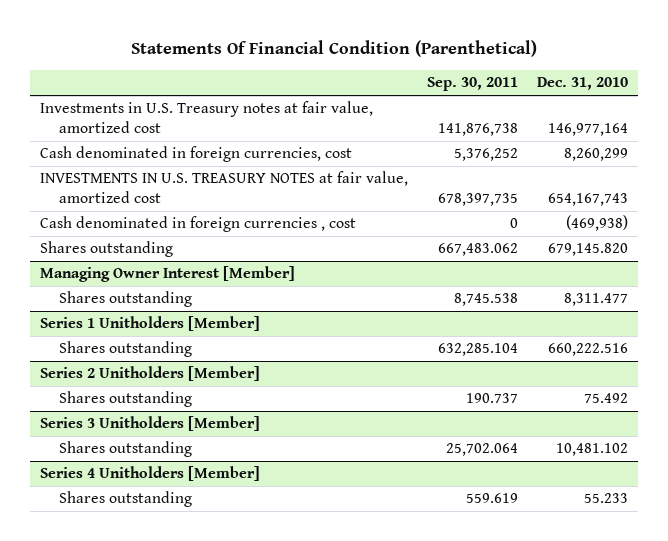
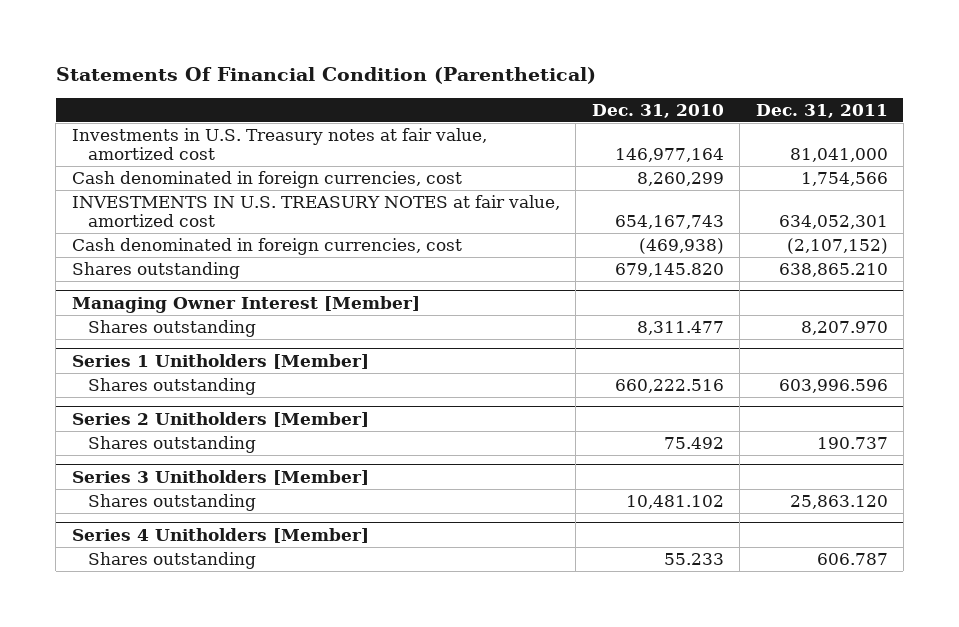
[427,77,519,92] Sep. 30, 2011 -> none
none -> [755,103,888,118] Dec. 31, 2011
[39,216,356,233] Cash denominated in foreign currencies , cost -> [71,237,462,255] Cash denominated in foreign currencies, cost

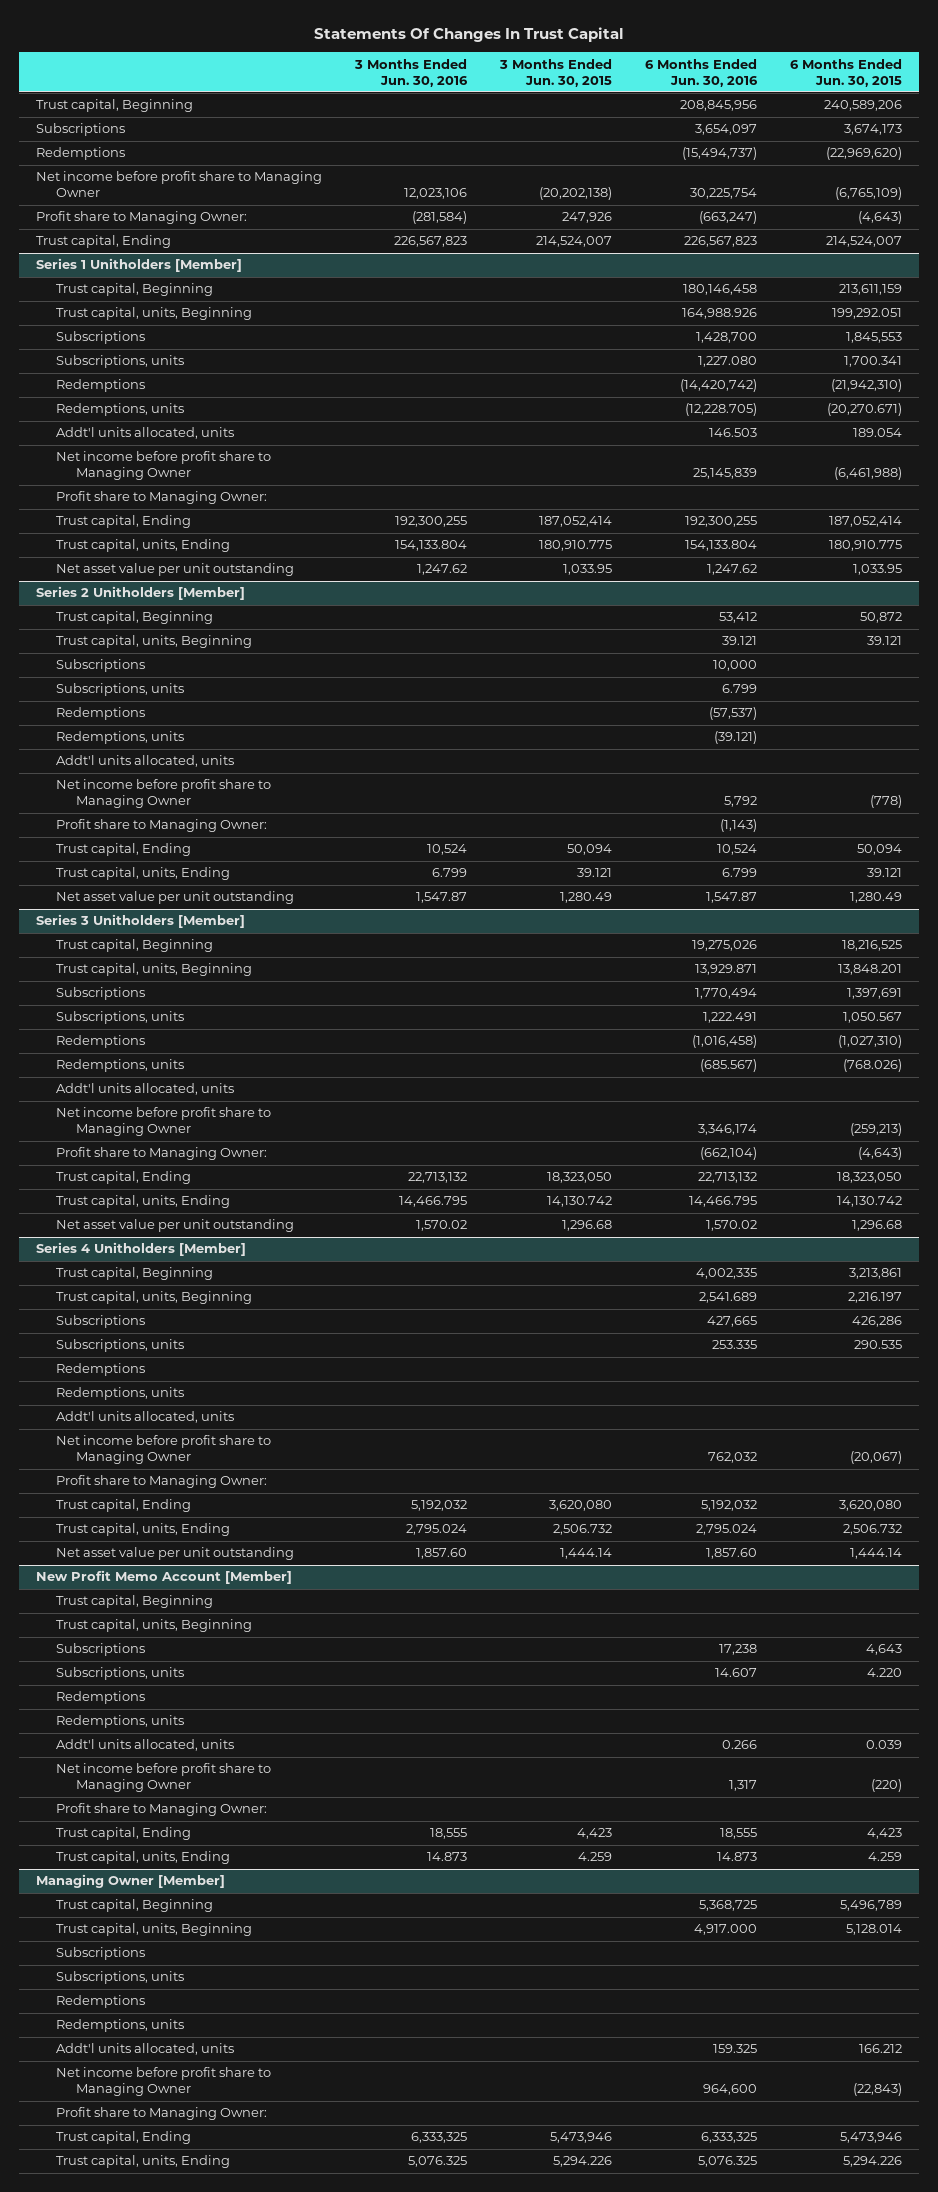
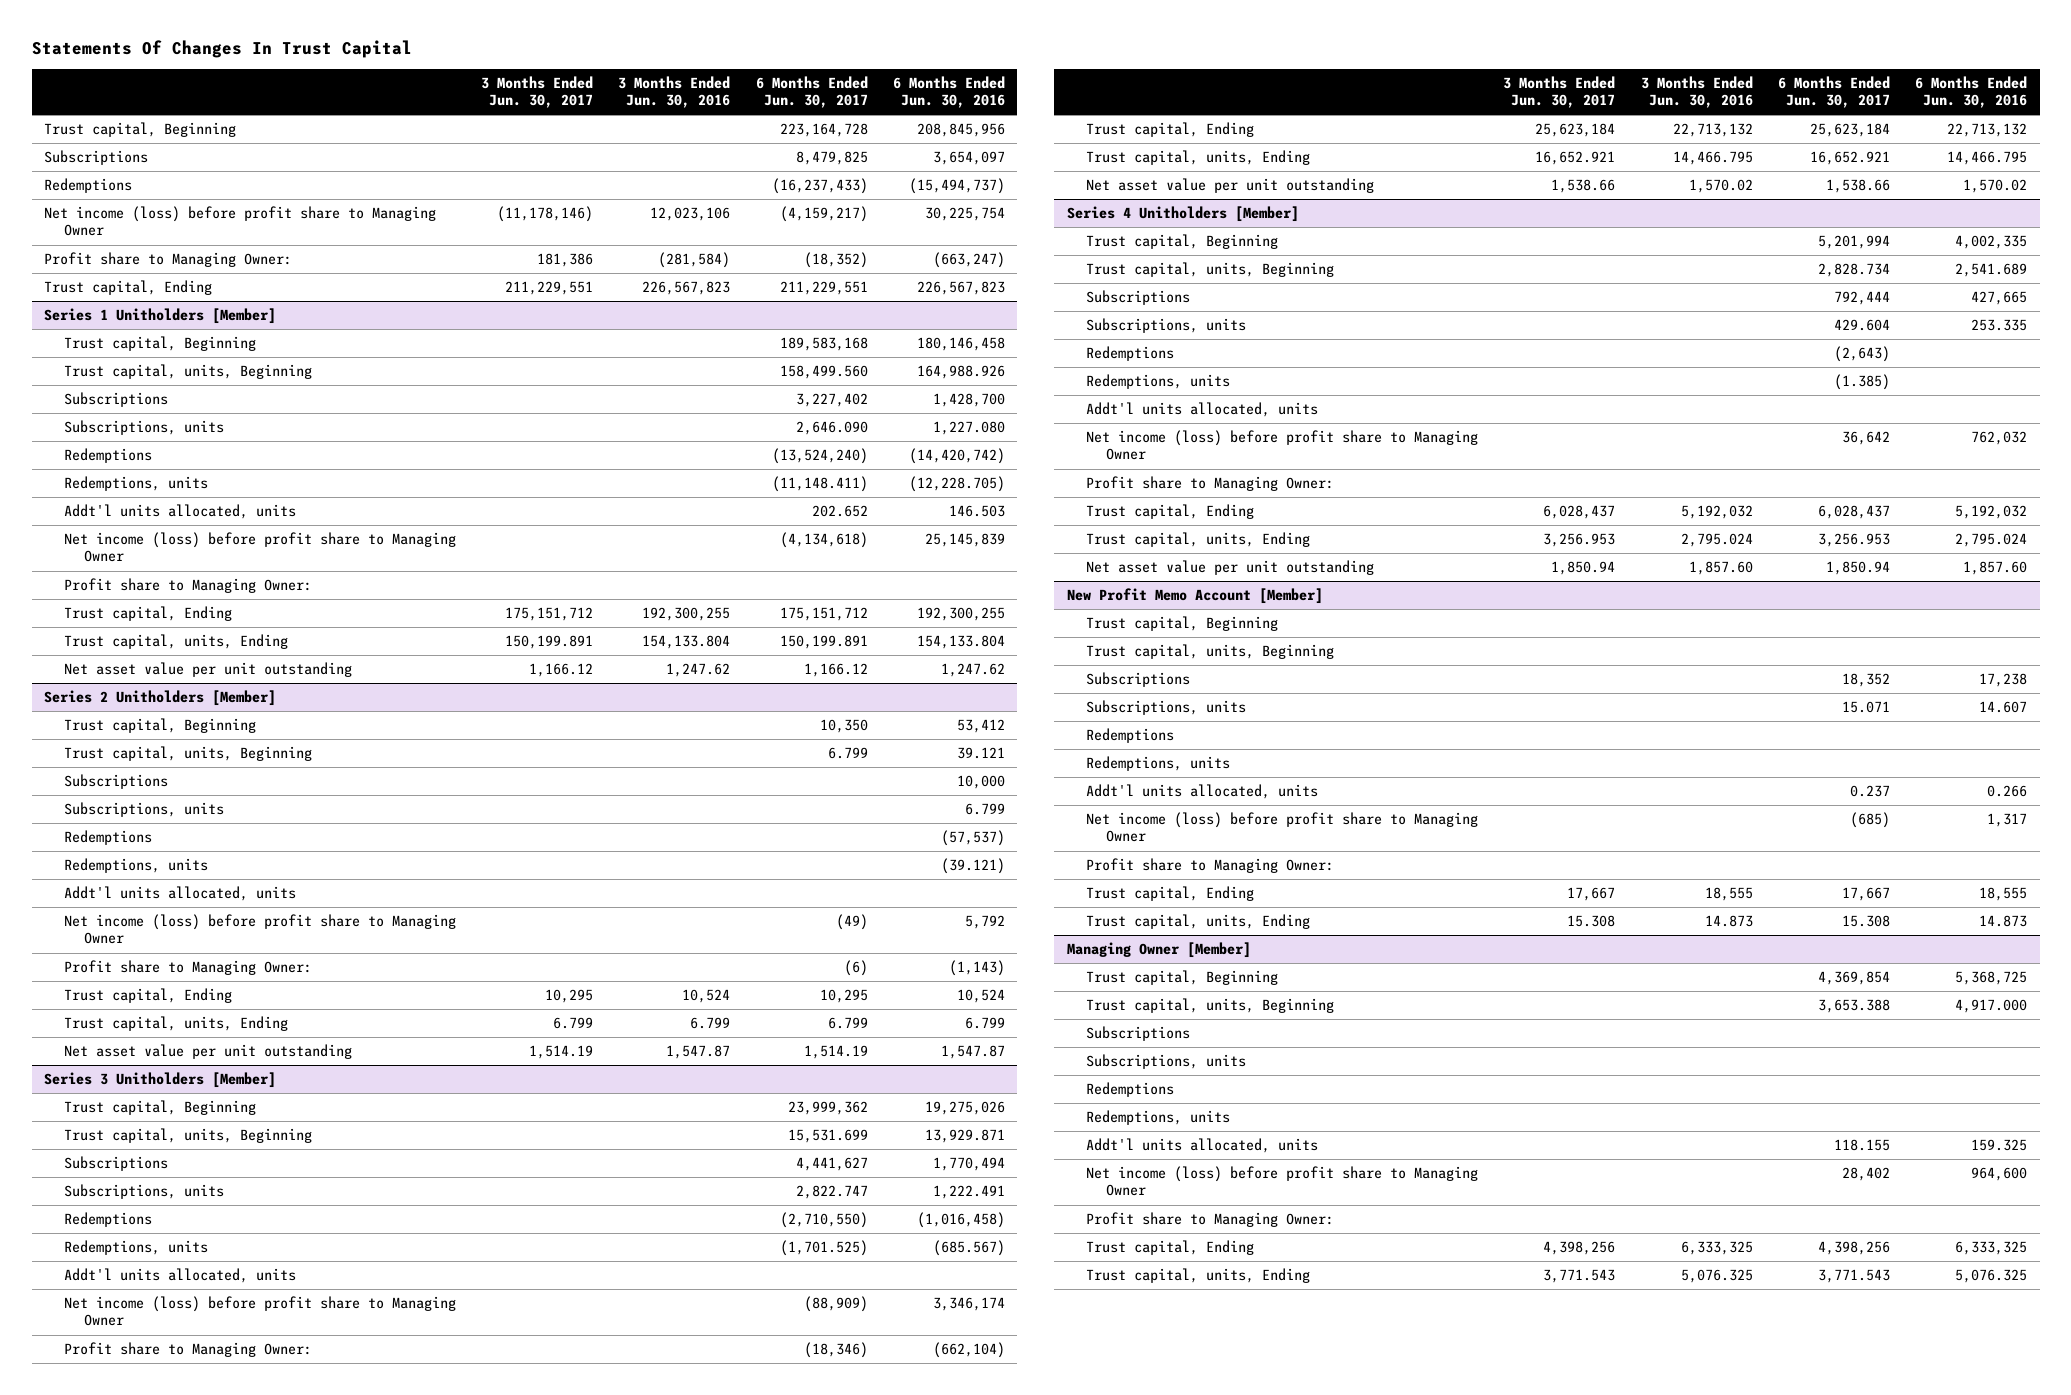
[499,58,613,87] 3 Months Ended Jun. 30, 2015 -> none
[790,58,903,87] 6 Months Ended Jun. 30, 2015 -> none
none -> [481,76,594,109] 3 Months Ended Jun. 30, 2017
none -> [755,76,868,109] 6 Months Ended Jun. 30, 2017
[35,171,322,198] Net income before profit share to Managing Owner -> [44,206,437,237] Net income (loss) before profit share to Managing Owner
[55,451,271,481] Net income before profit share to Managing Owner -> [64,532,457,563] Net income (loss) before profit share to Managing Owner
[55,779,271,809] Net income before profit share to Managing Owner -> [64,914,457,945] Net income (loss) before profit share to Managing Owner
[55,1107,271,1137] Net income before profit share to Managing Owner -> [64,1296,457,1327] Net income (loss) before profit share to Managing Owner
[55,1435,271,1465] Net income before profit share to Managing Owner -> [1086,430,1479,461] Net income (loss) before profit share to Managing Owner
[55,1763,271,1793] Net income before profit share to Managing Owner -> [1086,812,1479,843] Net income (loss) before profit share to Managing Owner
[55,2067,271,2097] Net income before profit share to Managing Owner -> [1086,1166,1479,1197] Net income (loss) before profit share to Managing Owner

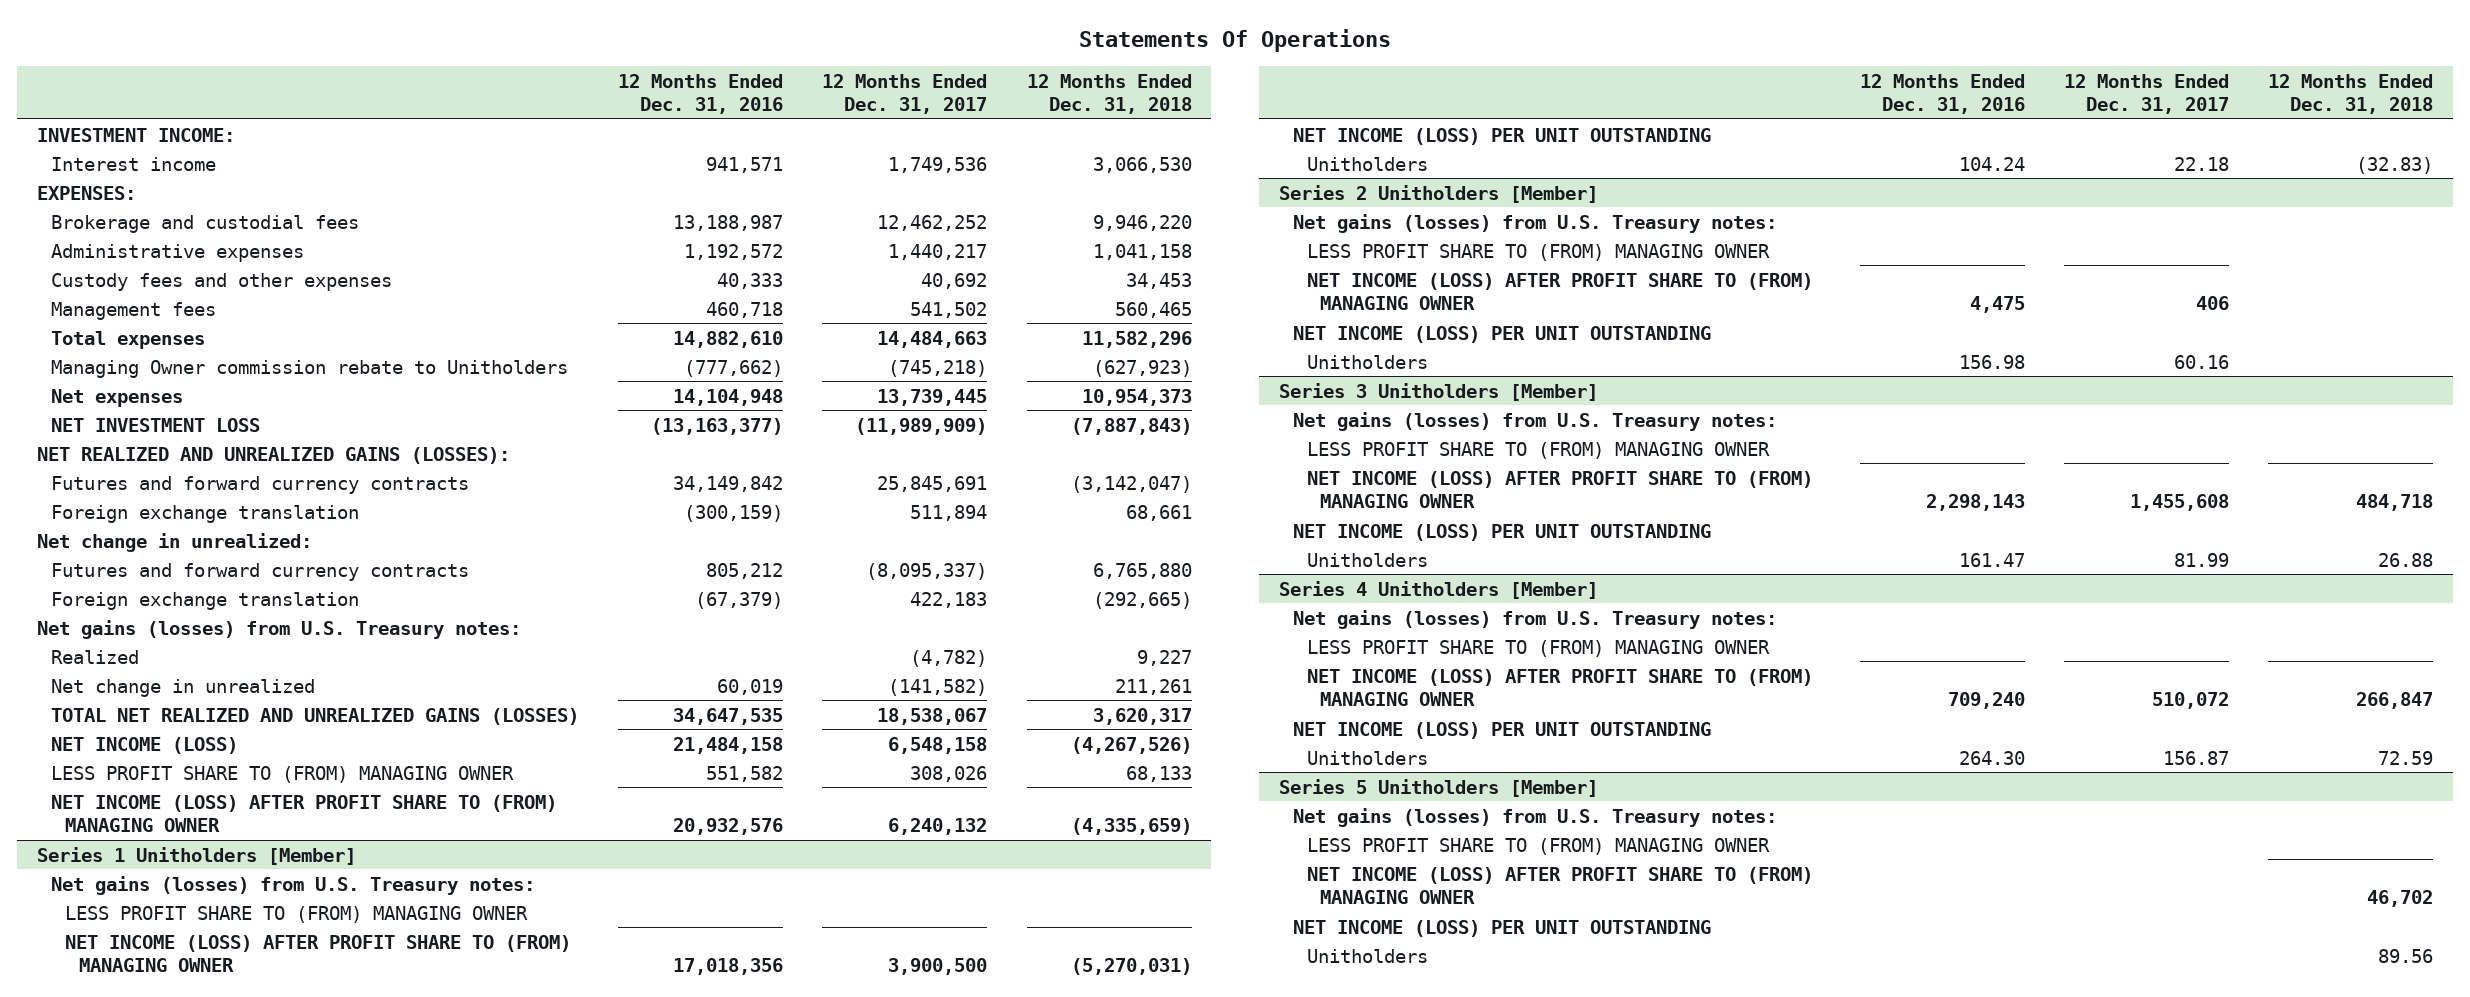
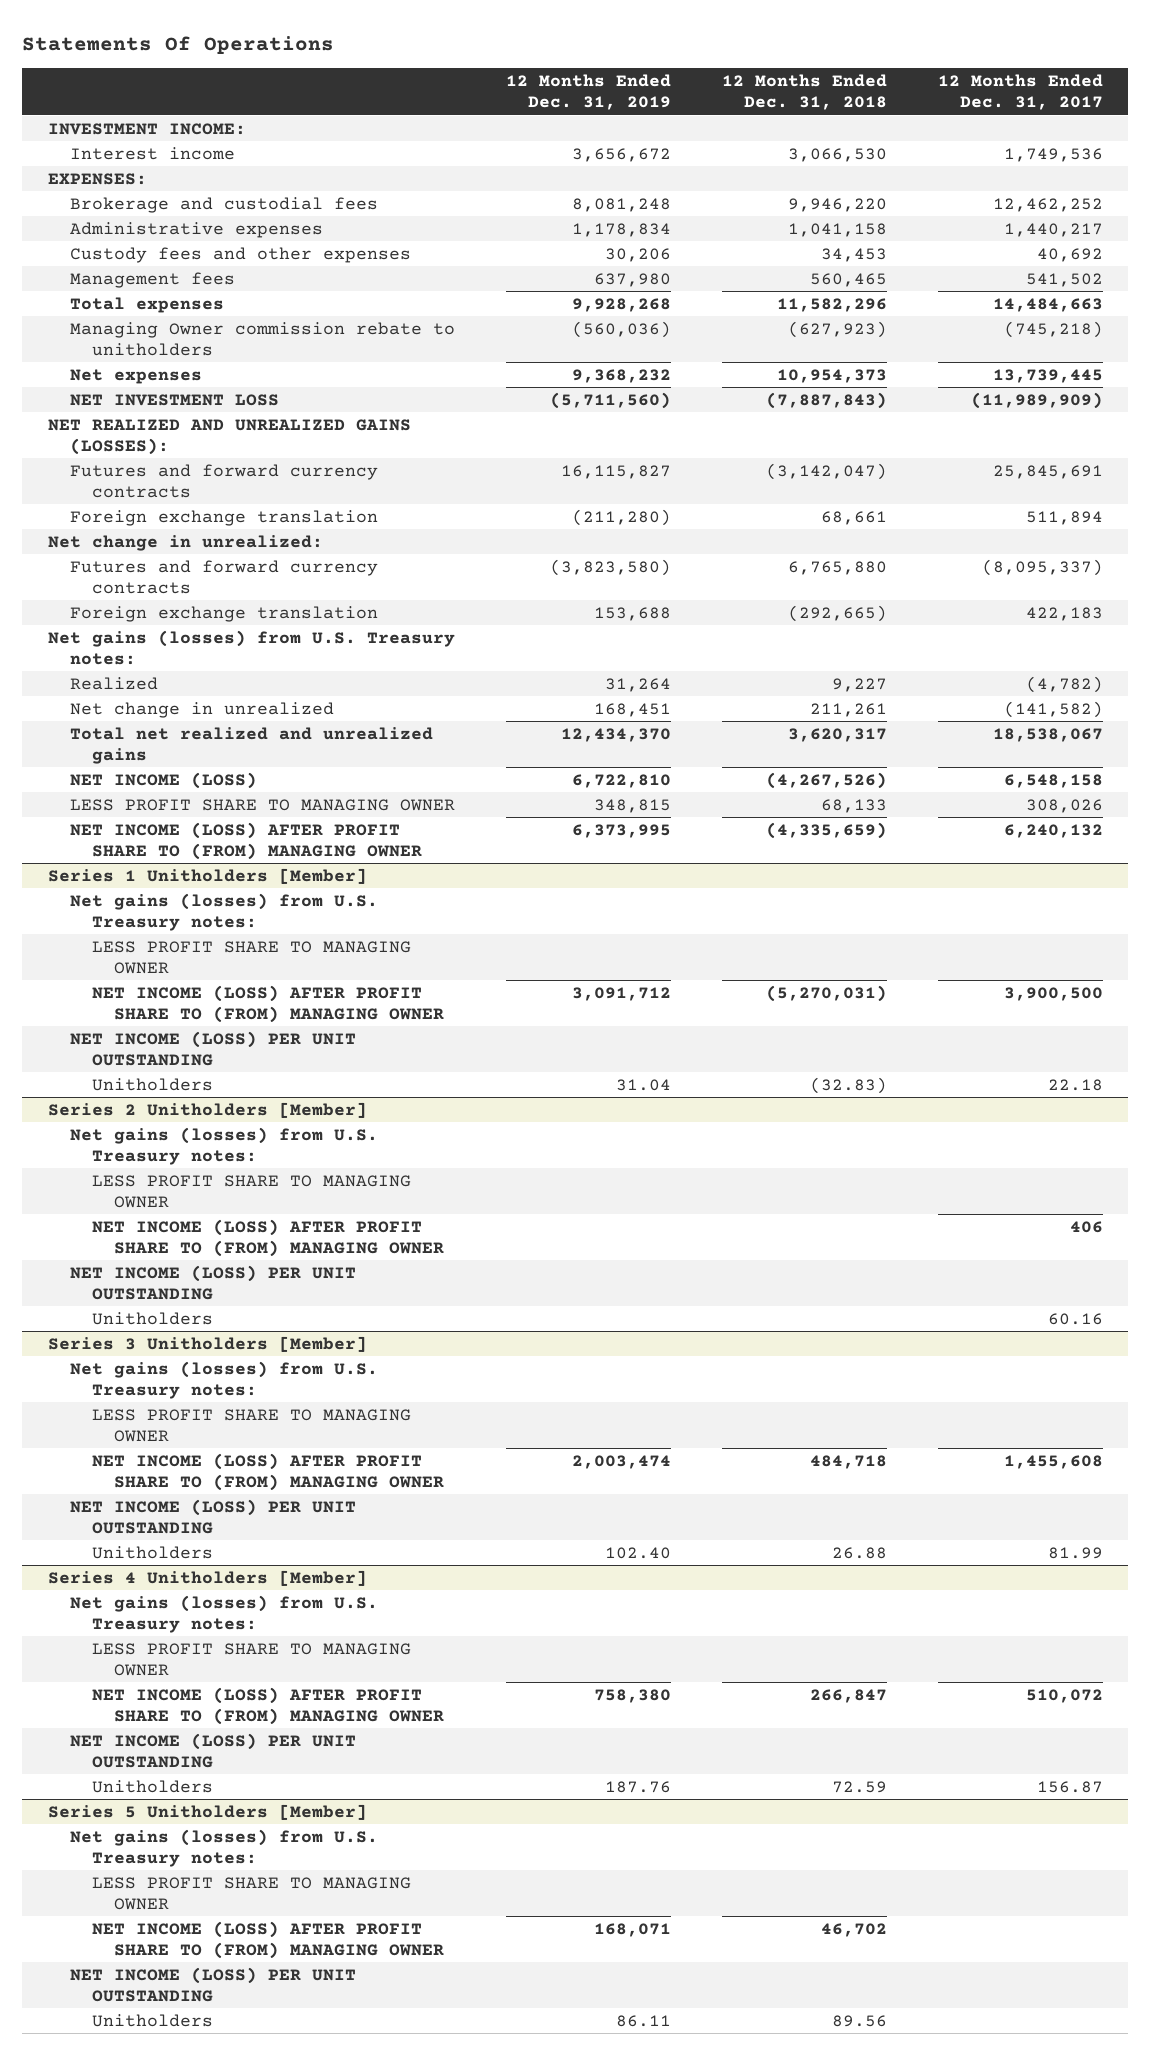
[617,73,783,114] 12 Months Ended Dec. 31, 2016 -> none
none -> [505,74,671,111] 12 Months Ended Dec. 31, 2019
[50,359,568,378] Managing Owner commission rebate to Unitholders -> [69,321,455,356] Managing Owner commission rebate to unitholders
[50,707,579,725] TOTAL NET REALIZED AND UNREALIZED GAINS (LOSSES) -> [69,726,433,764] Total net realized and unrealized gains
[50,765,514,783] LESS PROFIT SHARE TO (FROM) MANAGING OWNER -> [69,798,455,811] LESS PROFIT SHARE TO MANAGING OWNER
[64,905,528,923] LESS PROFIT SHARE TO (FROM) MANAGING OWNER -> [91,940,411,974] LESS PROFIT SHARE TO MANAGING OWNER
[1306,243,1770,261] LESS PROFIT SHARE TO (FROM) MANAGING OWNER -> [91,1174,411,1208] LESS PROFIT SHARE TO MANAGING OWNER
[1306,441,1770,459] LESS PROFIT SHARE TO (FROM) MANAGING OWNER -> [91,1408,411,1442] LESS PROFIT SHARE TO MANAGING OWNER
[1306,639,1770,657] LESS PROFIT SHARE TO (FROM) MANAGING OWNER -> [91,1642,411,1676] LESS PROFIT SHARE TO MANAGING OWNER
[1306,837,1770,855] LESS PROFIT SHARE TO (FROM) MANAGING OWNER -> [91,1876,411,1910] LESS PROFIT SHARE TO MANAGING OWNER

